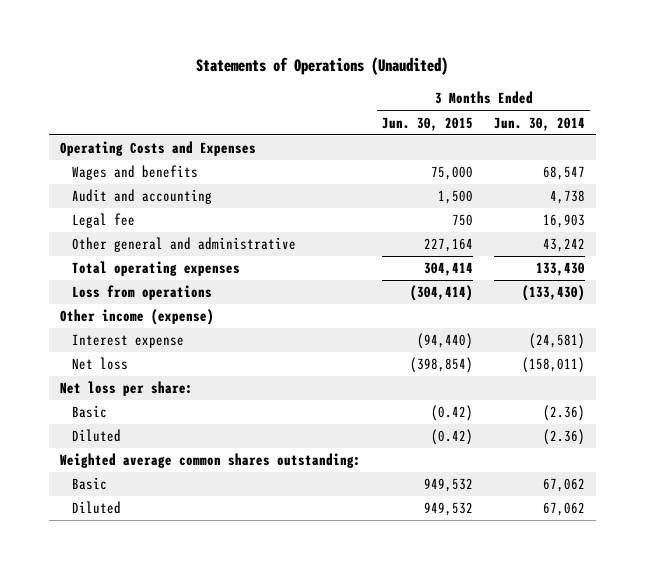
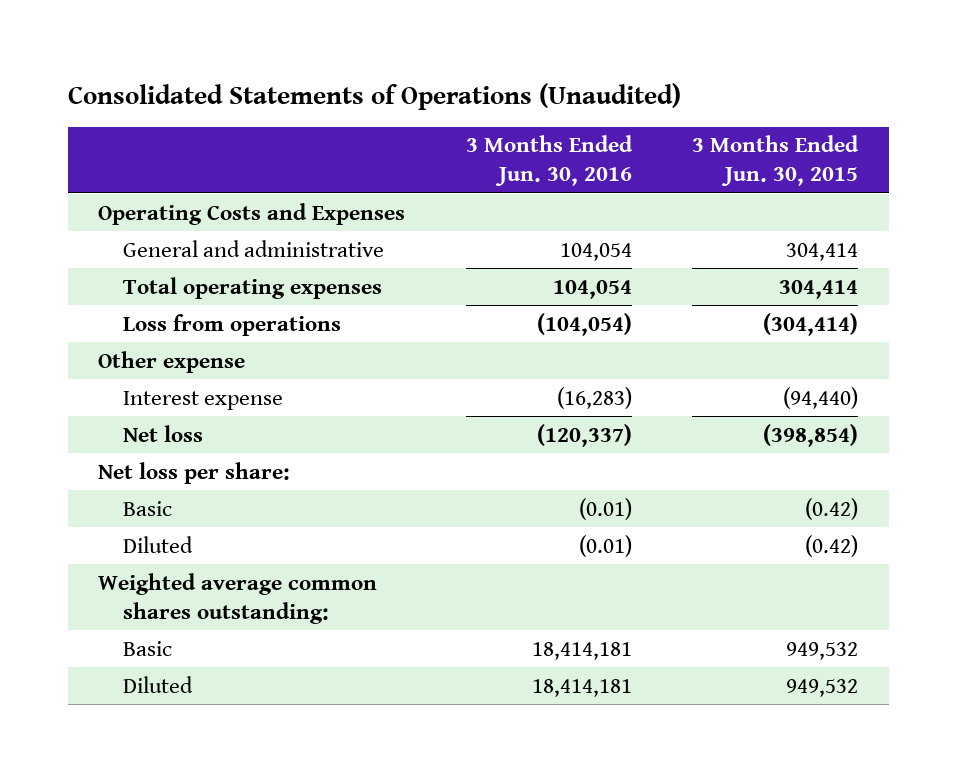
[196,57,449,76] Statements of Operations (Unaudited) -> [68,82,682,110] Consolidated Statements of Operations (Unaudited)
[494,116,586,131] Jun. 30, 2014 -> none
none -> [465,135,633,187] 3 Months Ended Jun. 30, 2016
[71,165,198,181] Wages and benefits -> none
[71,189,212,205] Audit and accounting -> none
[71,213,135,229] Legal fee -> none
[71,237,296,253] Other general and administrative -> [122,239,384,257] General and administrative
[423,238,473,253] 227,164 -> [786,242,859,261] 304,414
[59,309,214,326] Other income (expense) -> [98,350,246,373] Other expense

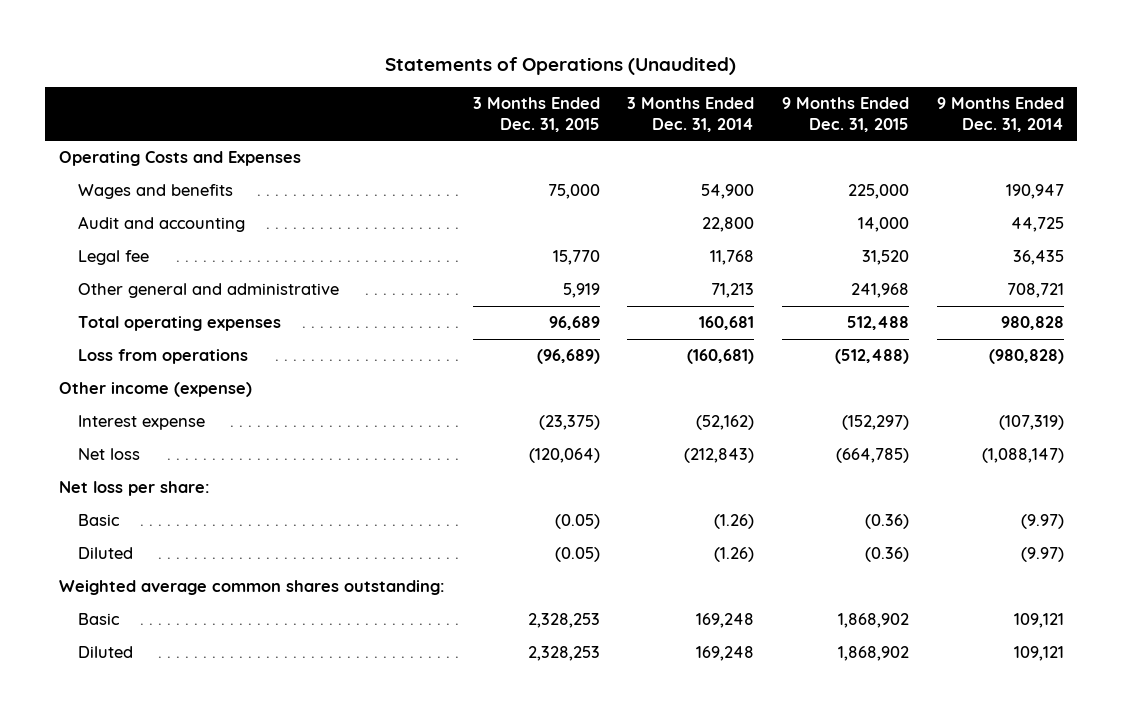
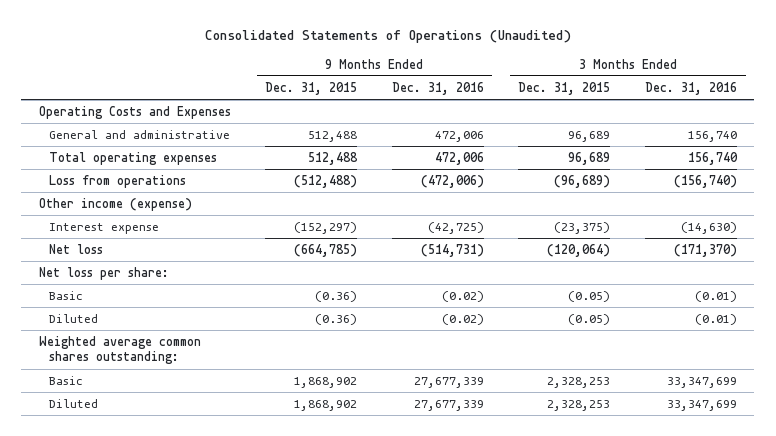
[385,56,737,75] Statements of Operations (Unaudited) -> [204,30,571,44] Consolidated Statements of Operations (Unaudited)
[627,97,755,132] 3 Months Ended Dec. 31, 2014 -> none
[936,97,1064,132] 9 Months Ended Dec. 31, 2014 -> none
none -> [391,81,484,95] Dec. 31, 2016
none -> [644,81,737,95] Dec. 31, 2016
[78,184,234,200] Wages and benefits -> none
[78,216,246,233] Audit and accounting -> none
[78,250,150,266] Legal fee -> none
[78,283,340,299] Other general and administrative -> [49,129,231,139] General and administrative
[562,283,600,299] 5,919 -> [568,130,611,142] 96,689
[850,283,909,299] 241,968 -> [308,130,358,142] 512,488

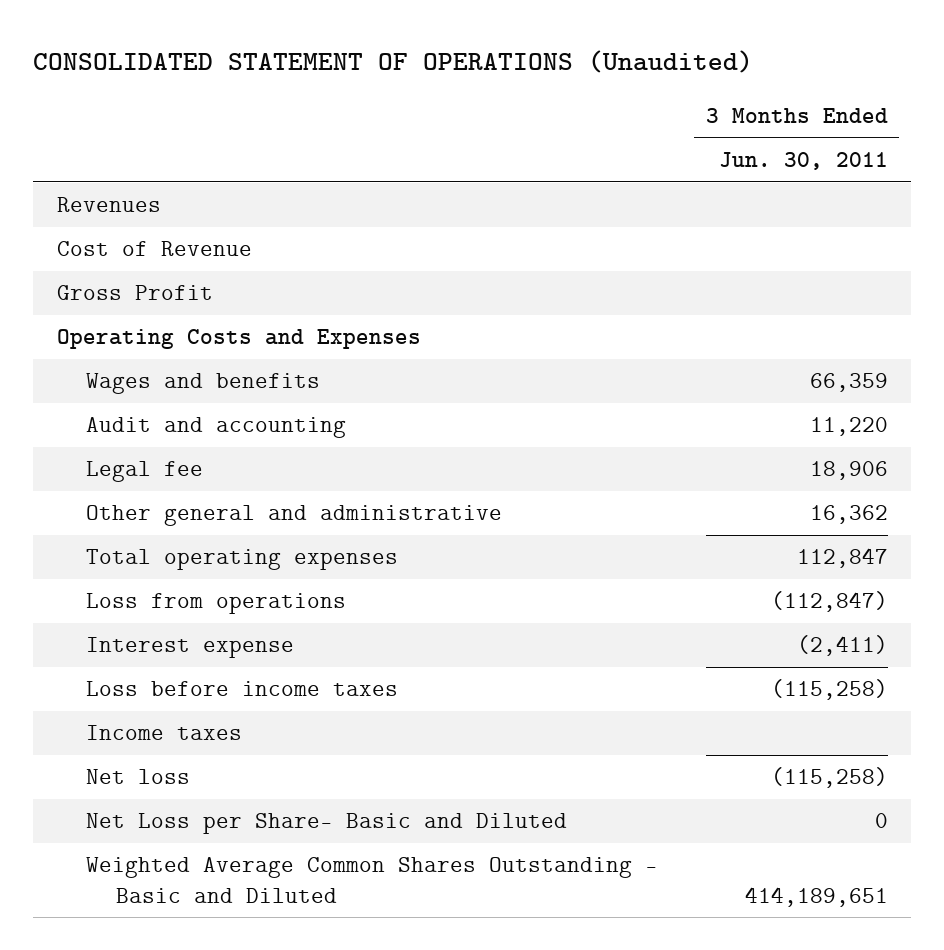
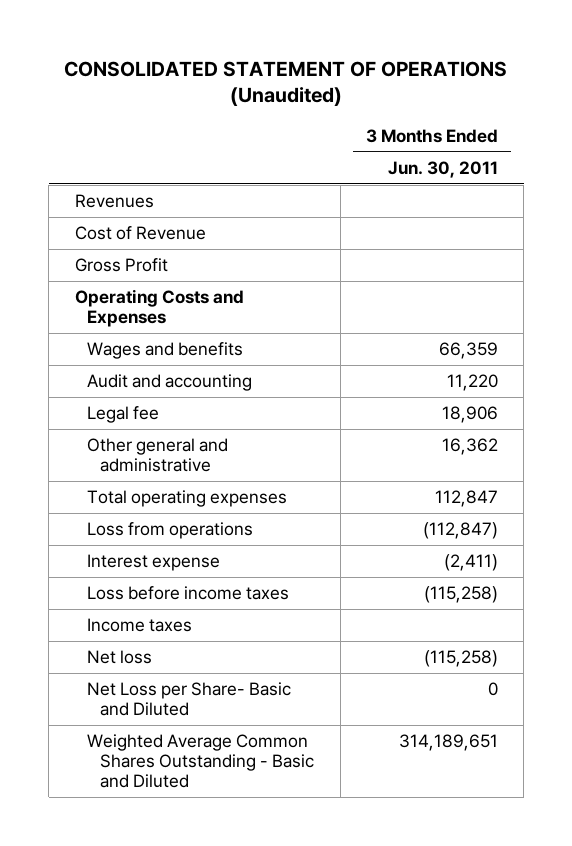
[744,886,888,907] 414,189,651 -> [398,734,498,752] 314,189,651

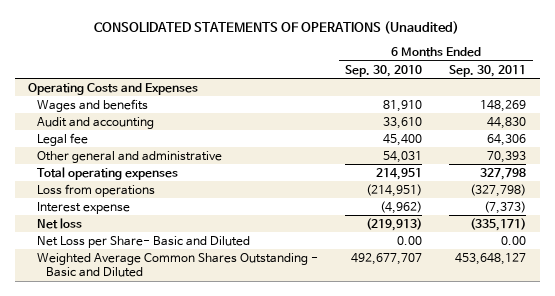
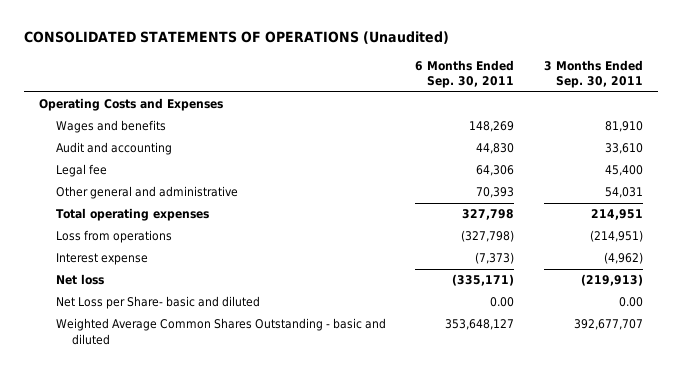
[345,64,423,77] Sep. 30, 2010 -> none
none -> [544,59,644,89] 3 Months Ended Sep. 30, 2011
[37,235,251,248] Net Loss per Share- Basic and Diluted -> [55,296,260,310] Net Loss per Share- basic and diluted
[37,252,319,277] Weighted Average Common Shares Outstanding - Basic and Diluted -> [55,318,386,345] Weighted Average Common Shares Outstanding - basic and diluted
[455,252,527,265] 453,648,127 -> [445,319,515,331] 353,648,127

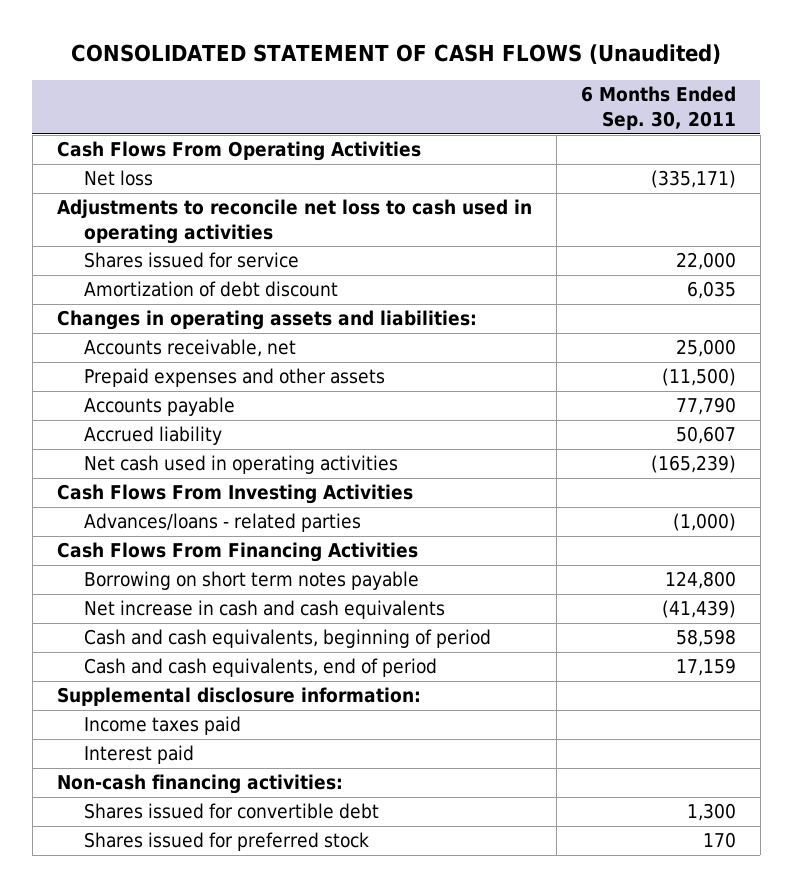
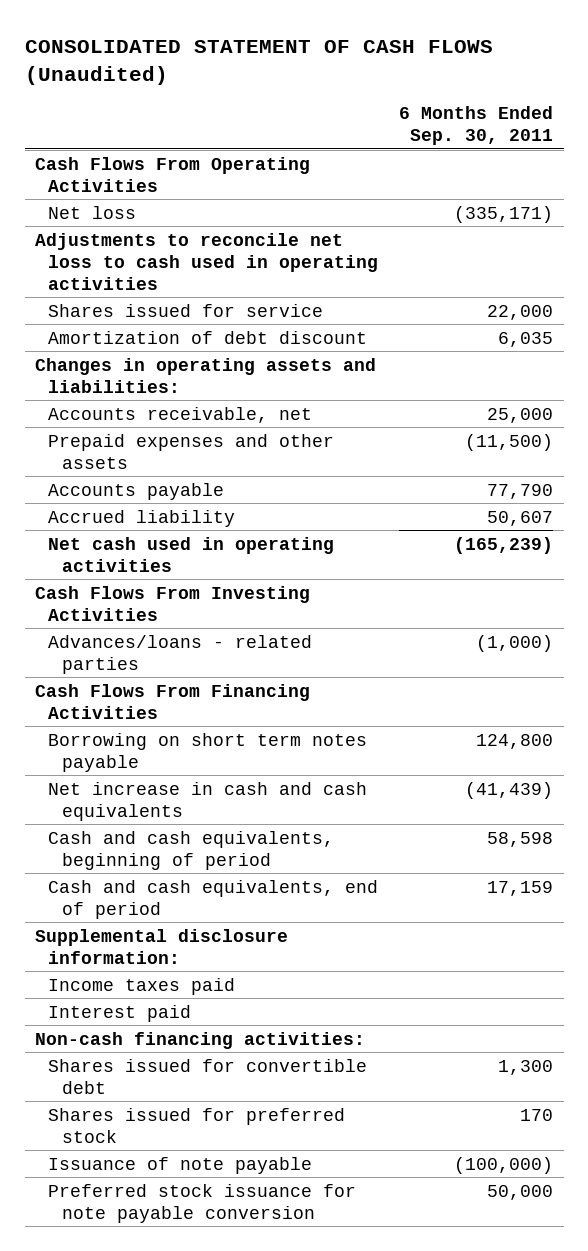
none -> [48,1156,313,1174] Issuance of note payable
none -> [48,1183,357,1223] Preferred stock issuance for note payable conversion

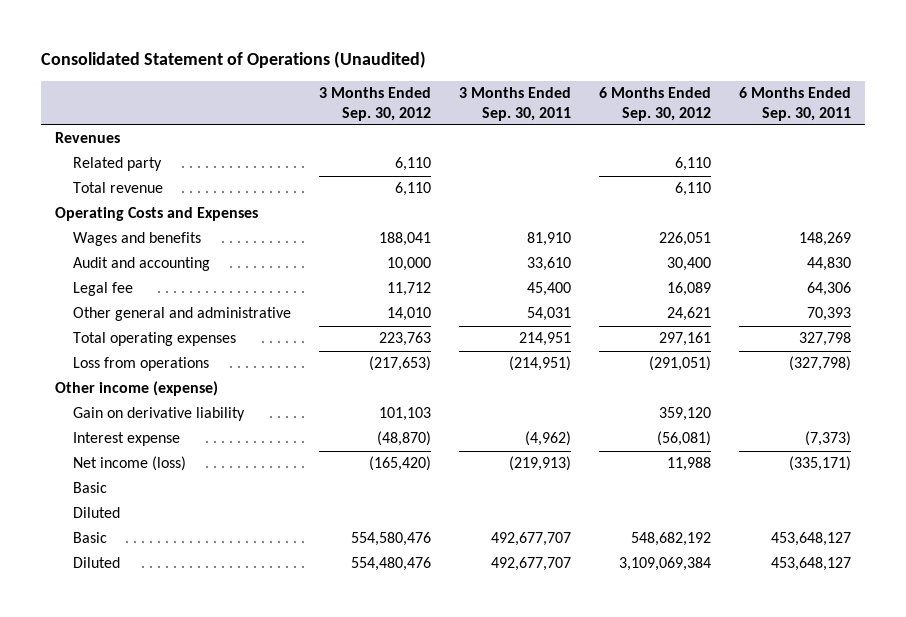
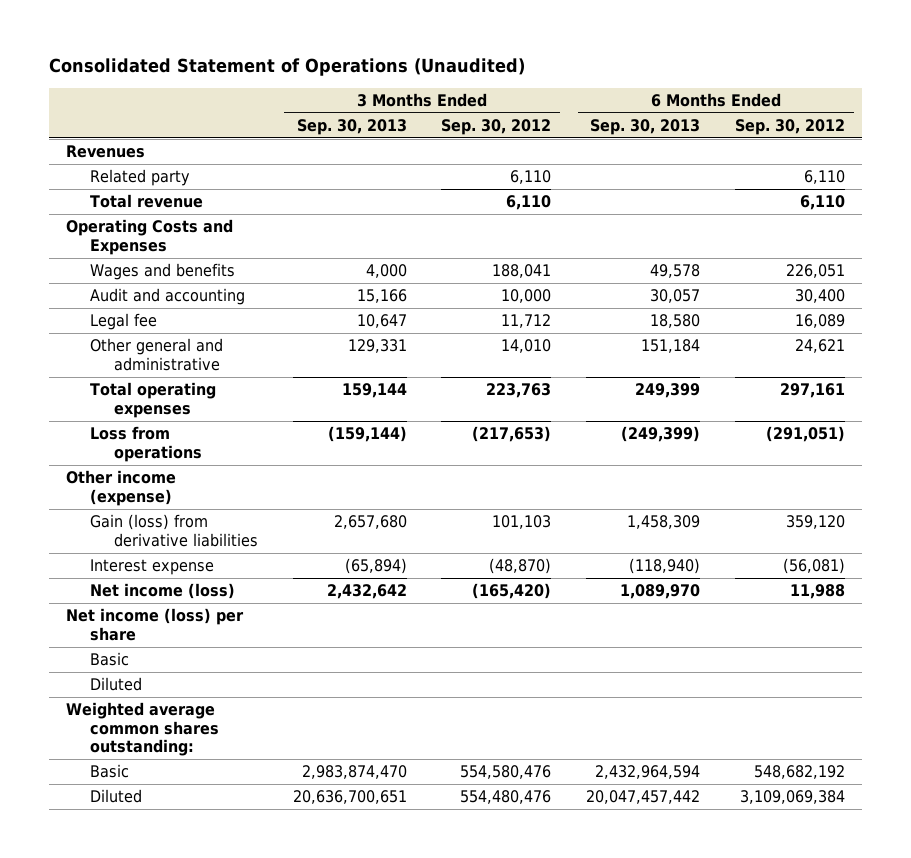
[459,87,572,121] 3 Months Ended Sep. 30, 2011 -> none
[739,87,852,121] 6 Months Ended Sep. 30, 2011 -> none
none -> [296,118,407,135] Sep. 30, 2013
none -> [590,118,701,135] Sep. 30, 2013
[72,407,245,422] Gain on derivative liability -> [89,514,258,547] Gain (loss) from derivative liabilities
none -> [66,608,245,641] Net income (loss) per share
none -> [66,702,219,757] Weighted average common shares outstanding:

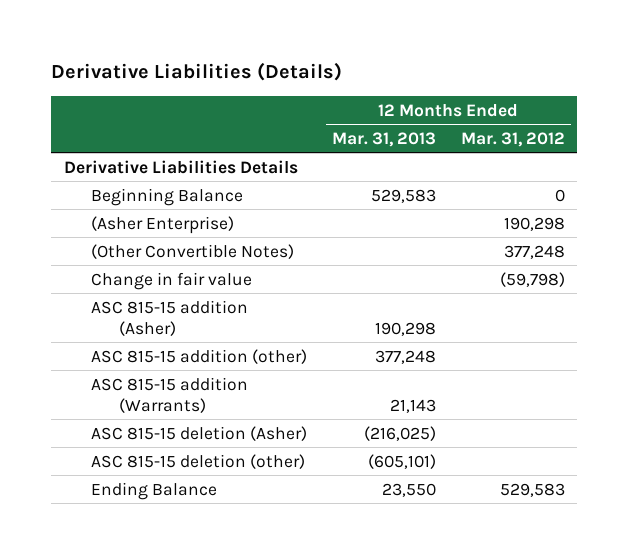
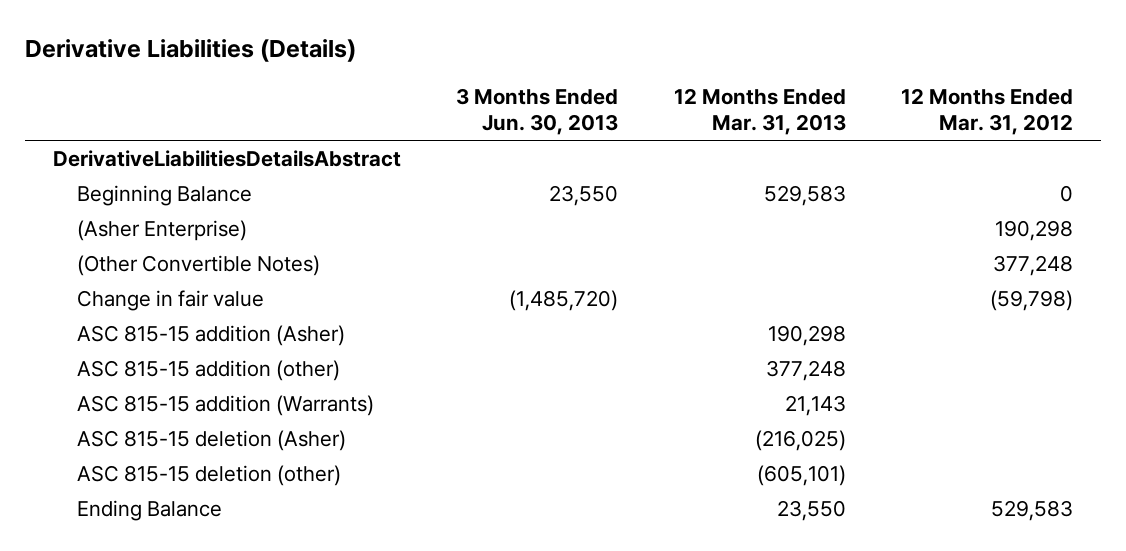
none -> [456,87,619,136] 3 Months Ended Jun. 30, 2013
[63,159,298,174] Derivative Liabilities Details -> [52,150,401,168] DerivativeLiabilitiesDetailsAbstract

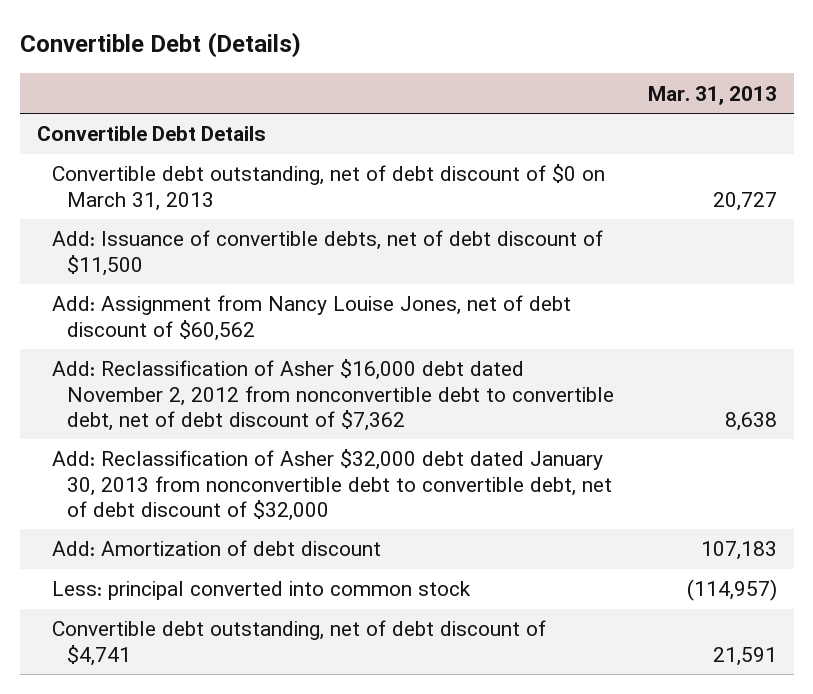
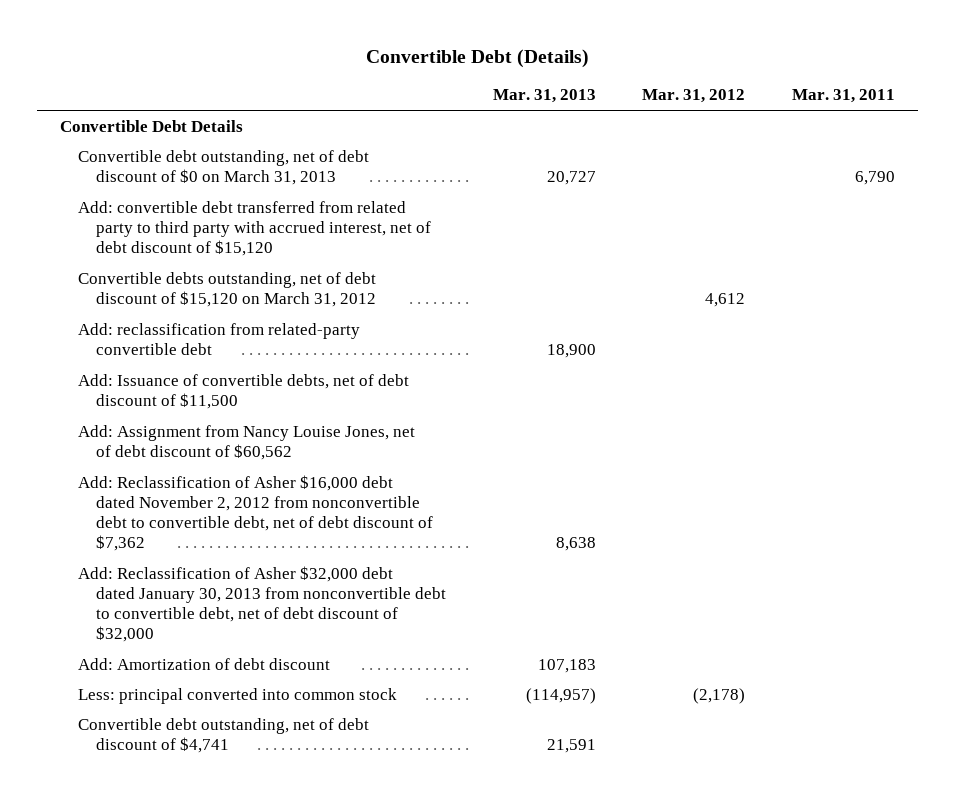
none -> [642,89,746,104] Mar. 31, 2012
none -> [792,89,896,104] Mar. 31, 2011
none -> [78,200,431,257] Add: convertible debt transferred from related party to third party with accrued interest, net of debt discount of $15,120
none -> [78,271,377,307] Convertible debts outstanding, net of debt discount of $15,120 on March 31, 2012
none -> [78,322,361,355] Add: reclassification from related-party convertible debt

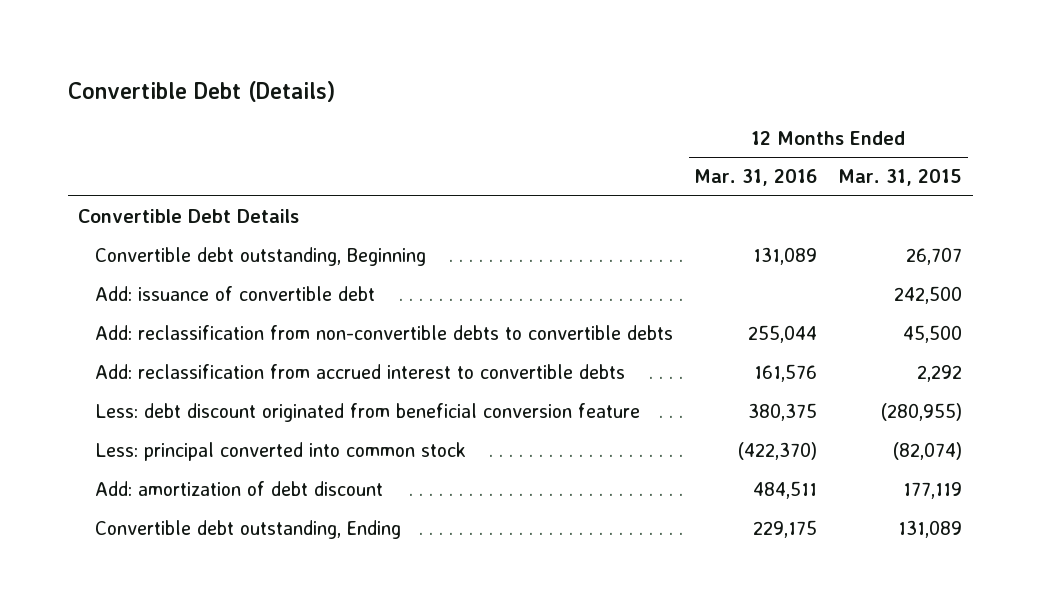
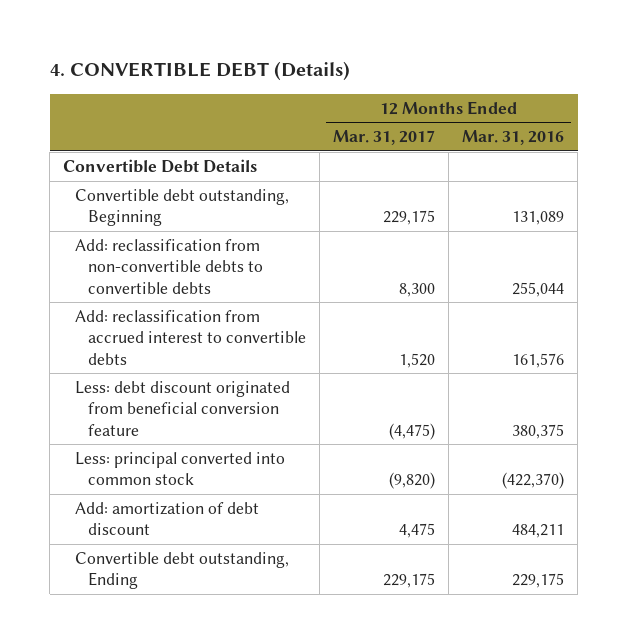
[67,80,335,102] Convertible Debt (Details) -> [49,61,350,82] 4. CONVERTIBLE DEBT (Details)
[838,169,963,187] Mar. 31, 2015 -> none
none -> [332,130,435,146] Mar. 31, 2017
[94,286,375,302] Add: issuance of convertible debt -> none
[753,481,818,500] 484,511 -> [512,524,565,539] 484,211

